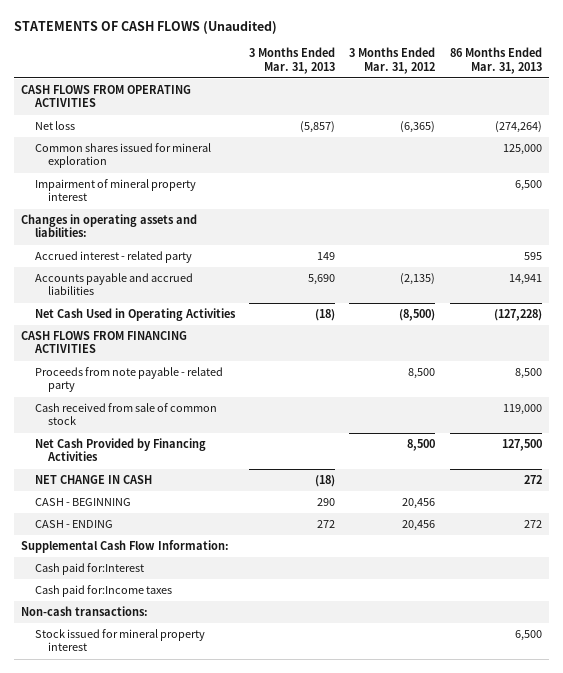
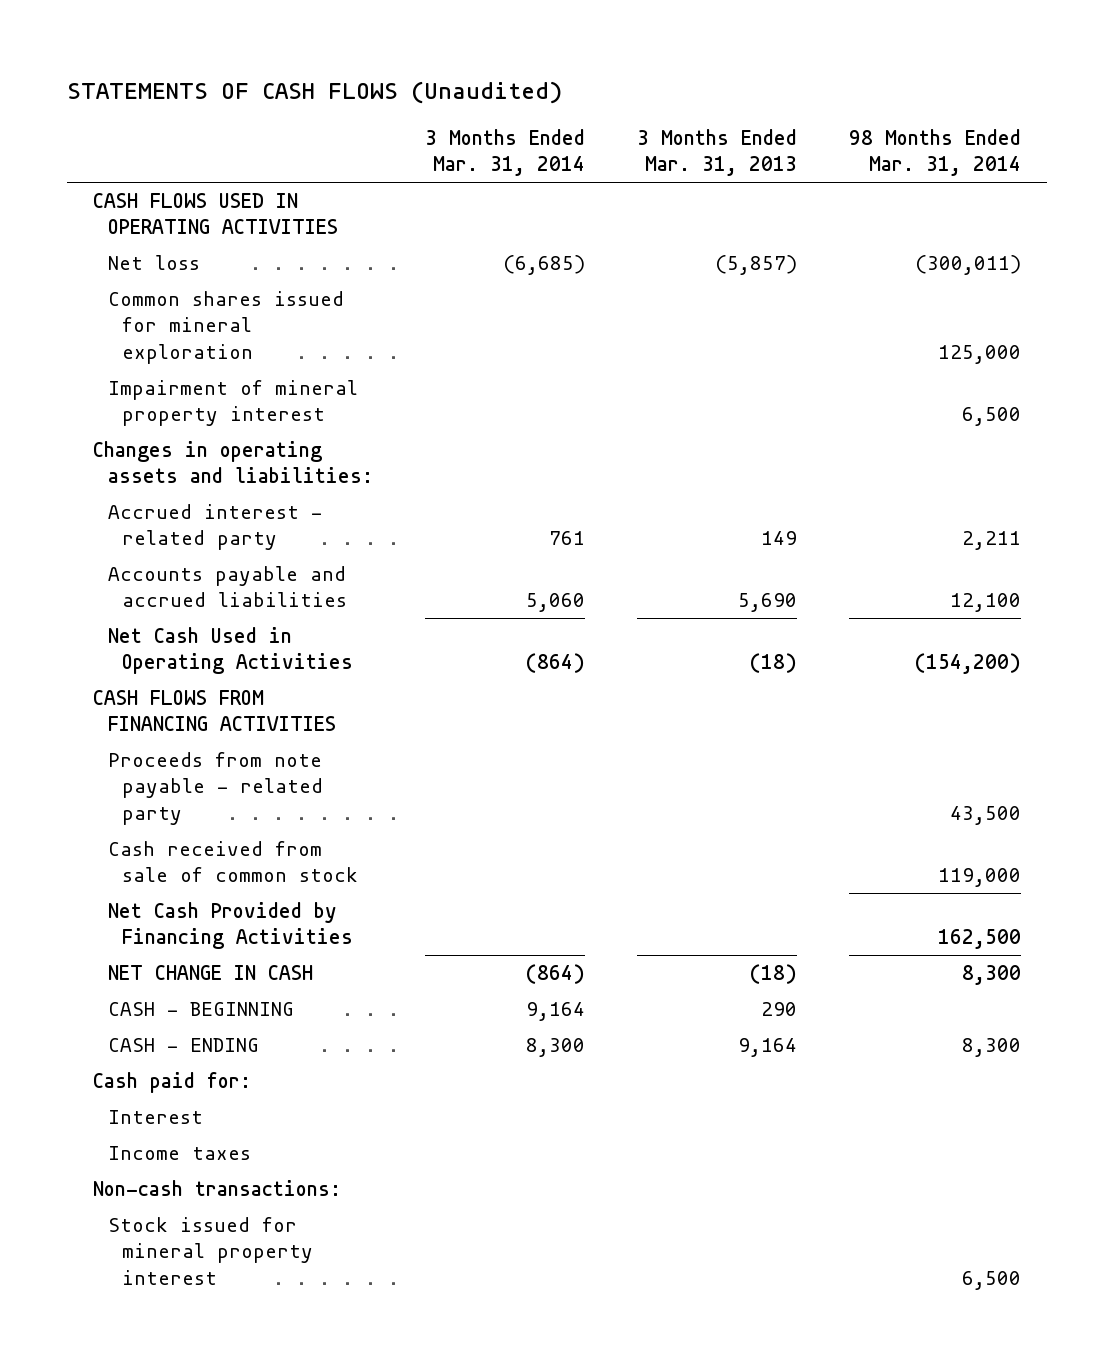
[349,47,436,74] 3 Months Ended Mar. 31, 2012 -> none
[449,47,542,74] 86 Months Ended Mar. 31, 2013 -> none
none -> [424,128,585,177] 3 Months Ended Mar. 31, 2014
none -> [848,128,1021,177] 98 Months Ended Mar. 31, 2014
[21,85,192,108] CASH FLOWS FROM OPERATING ACTIVITIES -> [93,193,338,235] CASH FLOWS USED IN OPERATING ACTIVITIES
[21,540,230,554] Supplemental Cash Flow Information: -> none
[317,520,336,529] 272 -> [737,1038,797,1058] 9,164
none -> [93,1072,252,1094] Cash paid for:
[34,563,144,576] Cash paid for:Interest -> [107,1110,203,1125] Interest
[34,585,172,598] Cash paid for:Income taxes -> [107,1146,251,1161] Income taxes

